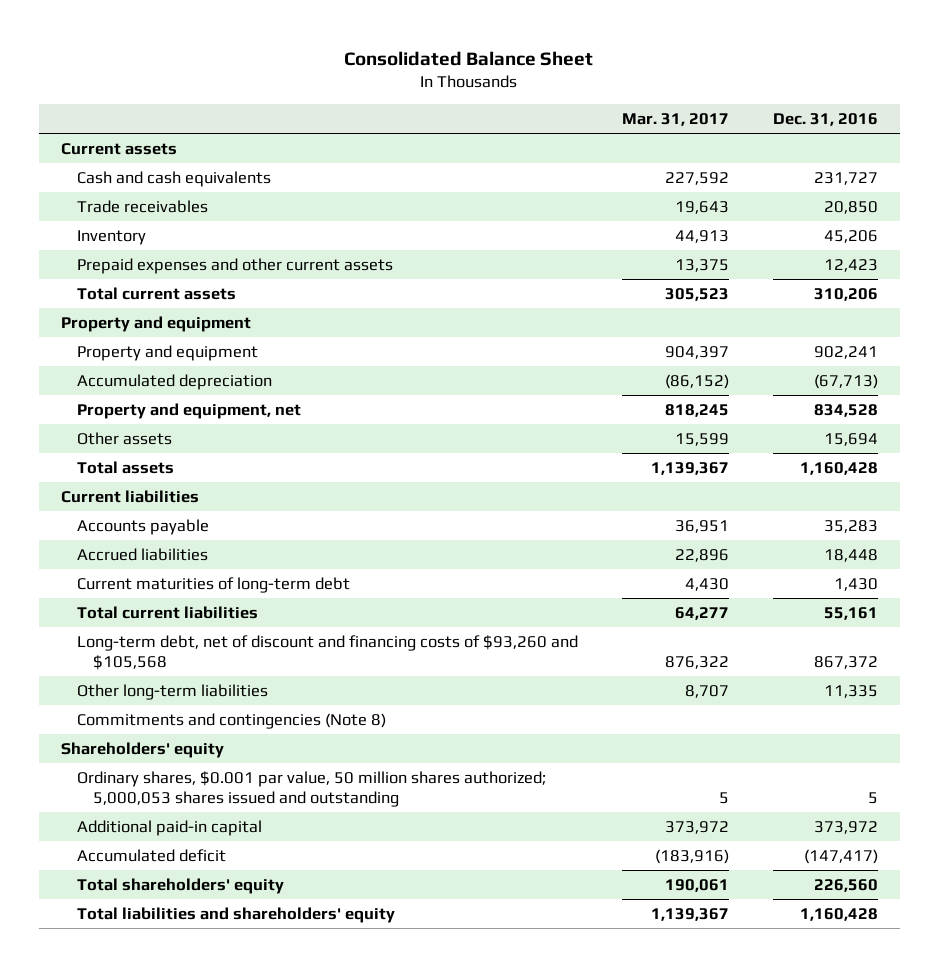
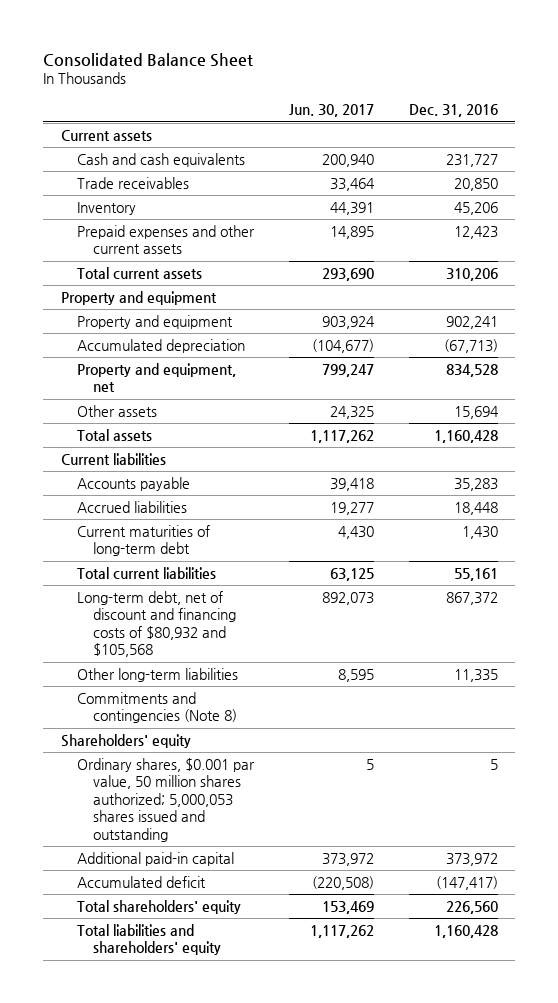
[621,112,729,126] Mar. 31, 2017 -> none
none -> [288,104,374,118] Jun. 30, 2017
[76,635,578,670] Long-term debt, net of discount and financing costs of $93,260 and $105,568 -> [76,590,236,658] Long-term debt, net of discount and financing costs of $80,932 and $105,568

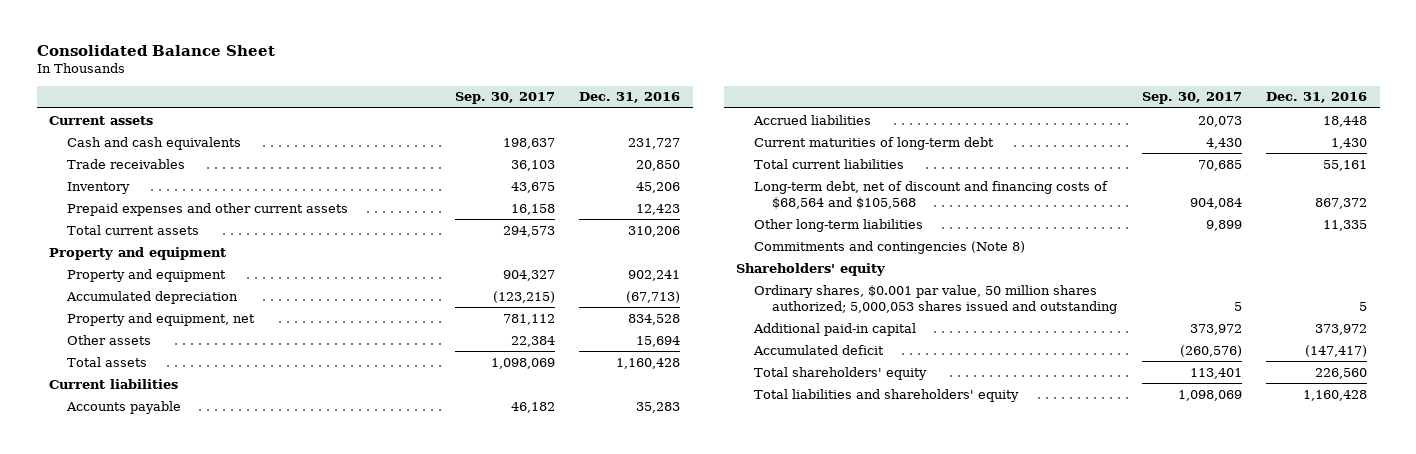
[288,104,374,118] Jun. 30, 2017 -> none
none -> [454,92,555,105] Sep. 30, 2017
[76,590,236,658] Long-term debt, net of discount and financing costs of $80,932 and $105,568 -> [754,180,1109,209] Long-term debt, net of discount and financing costs of $68,564 and $105,568

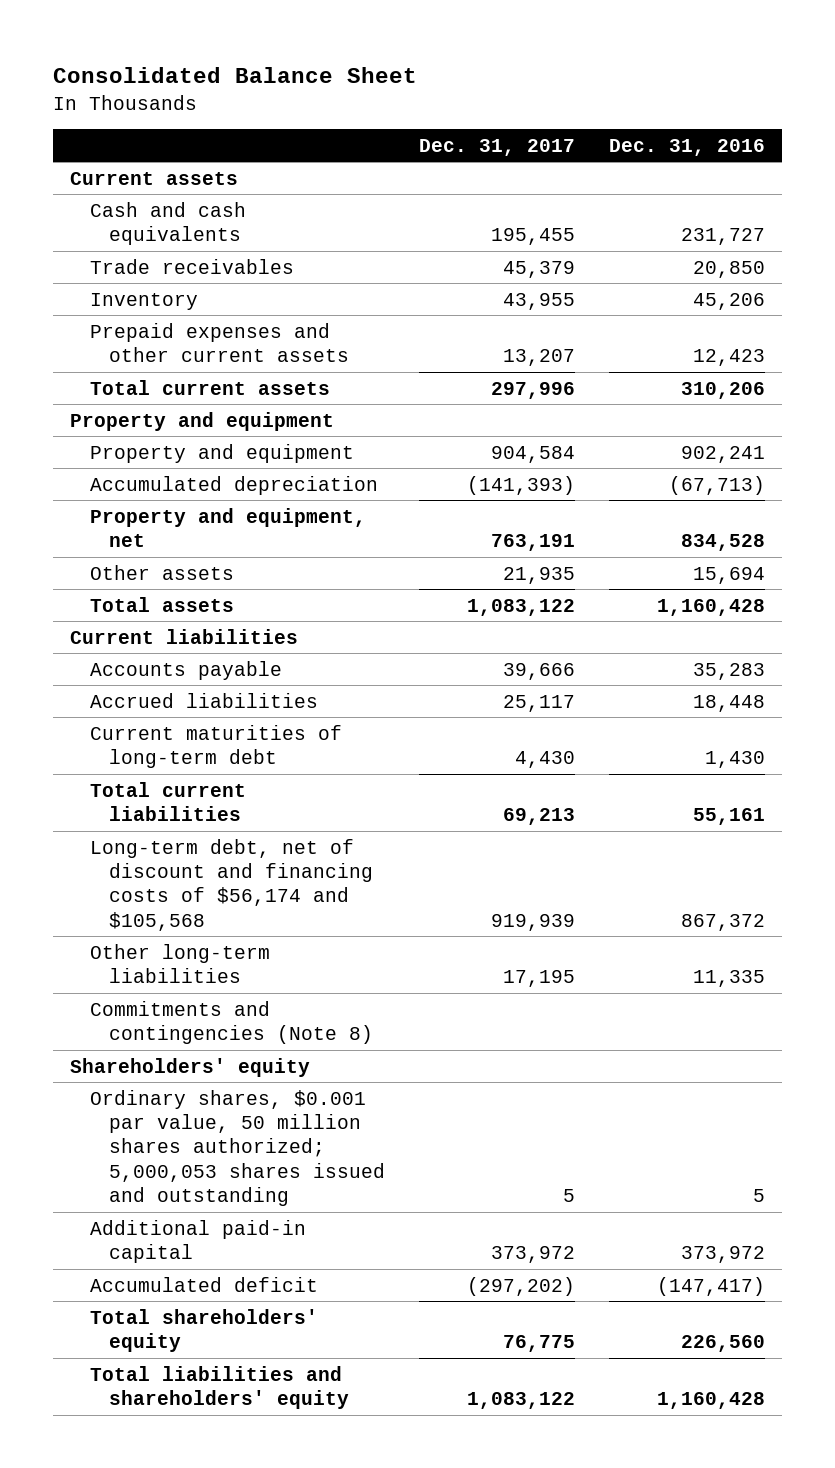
[454,92,555,105] Sep. 30, 2017 -> none
none -> [419,138,576,156] Dec. 31, 2017
[754,180,1109,209] Long-term debt, net of discount and financing costs of $68,564 and $105,568 -> [89,838,374,931] Long-term debt, net of discount and financing costs of $56,174 and $105,568

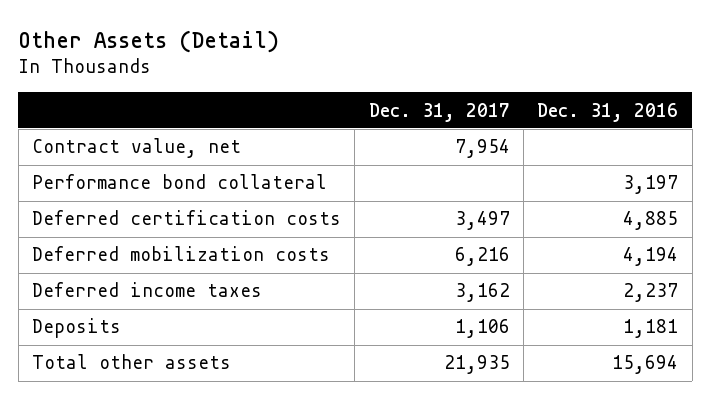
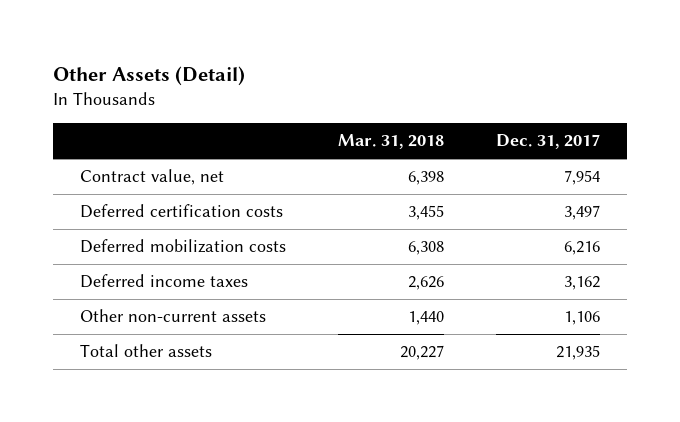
[537,102,679,122] Dec. 31, 2016 -> none
none -> [338,134,445,150] Mar. 31, 2018
[32,174,328,190] Performance bond collateral -> none
[32,318,122,339] Deposits -> [79,309,266,323] Other non-current assets

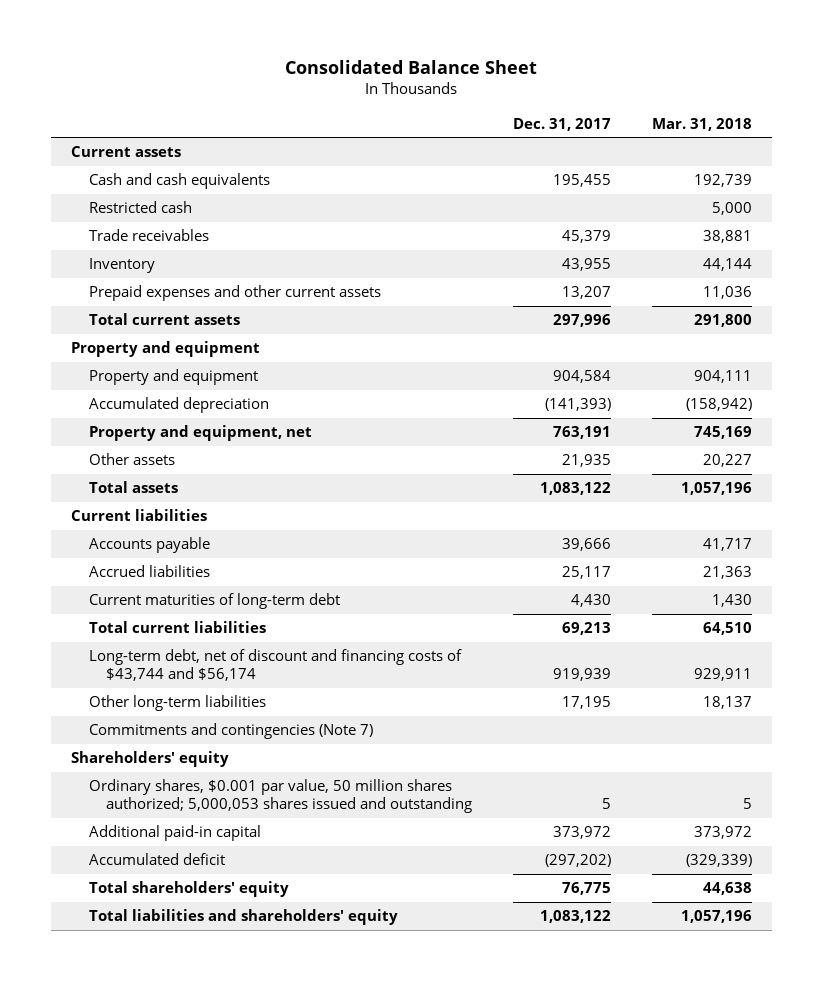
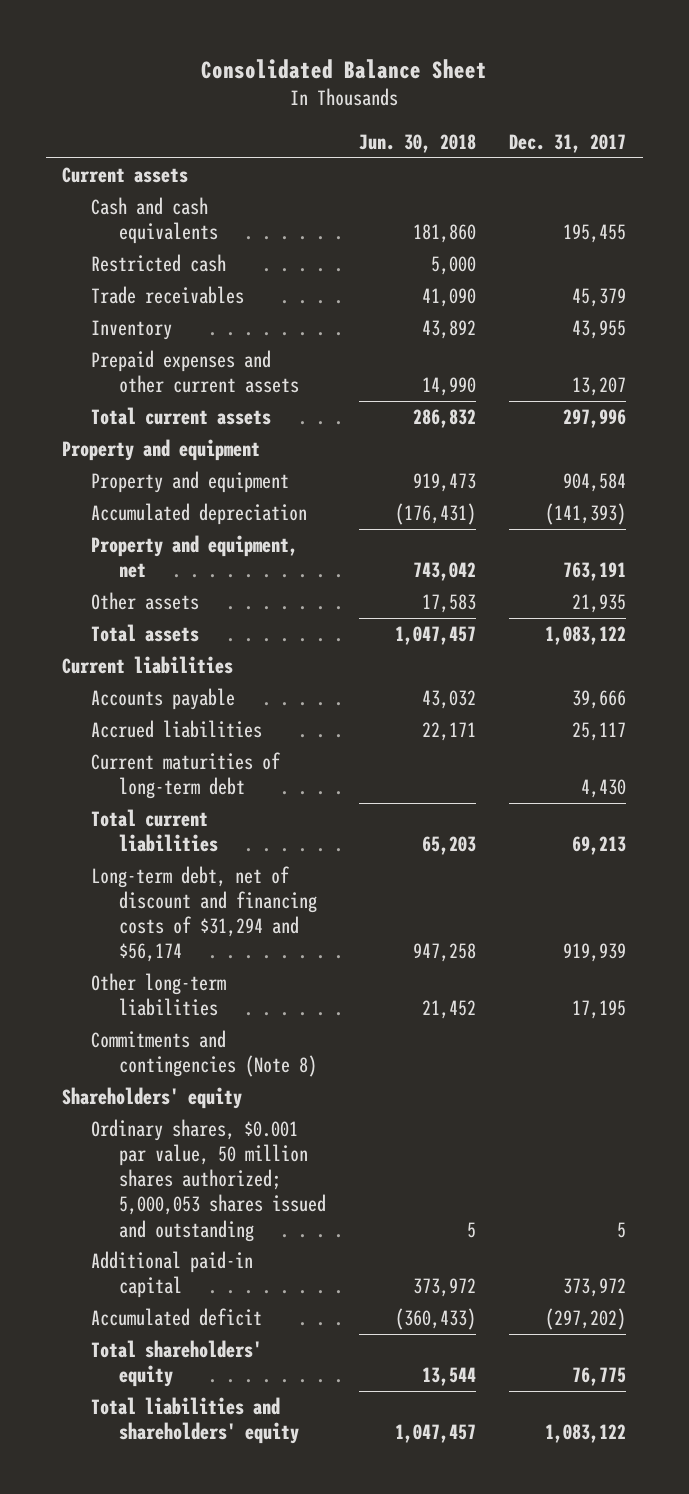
[651,117,752,131] Mar. 31, 2018 -> none
none -> [359,134,477,154] Jun. 30, 2018
[88,649,462,682] Long-term debt, net of discount and financing costs of $43,744 and $56,174 -> [90,866,318,963] Long-term debt, net of discount and financing costs of $31,294 and $56,174
[88,723,373,740] Commitments and contingencies (Note 7) -> [90,1030,318,1078] Commitments and contingencies (Note 8)

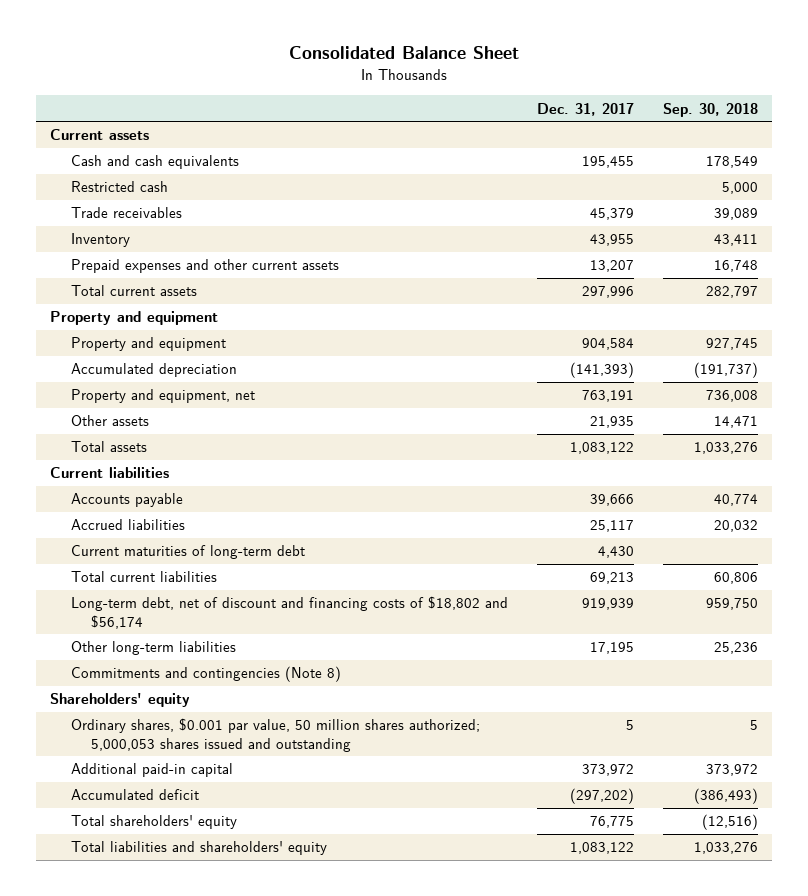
[359,134,477,154] Jun. 30, 2018 -> none
none -> [662,102,758,117] Sep. 30, 2018
[90,866,318,963] Long-term debt, net of discount and financing costs of $31,294 and $56,174 -> [70,596,508,629] Long-term debt, net of discount and financing costs of $18,802 and $56,174

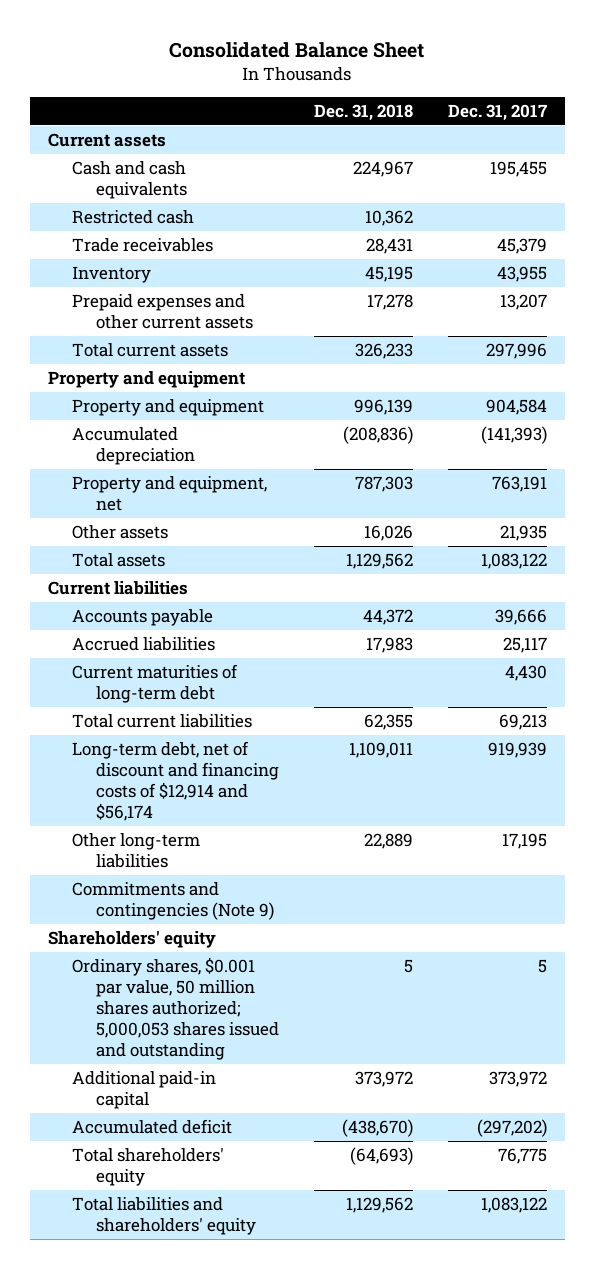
[662,102,758,117] Sep. 30, 2018 -> none
none -> [314,103,414,121] Dec. 31, 2018
[70,596,508,629] Long-term debt, net of discount and financing costs of $18,802 and $56,174 -> [71,741,280,821] Long-term debt, net of discount and financing costs of $12,914 and $56,174
[70,666,341,683] Commitments and contingencies (Note 8) -> [71,882,275,920] Commitments and contingencies (Note 9)

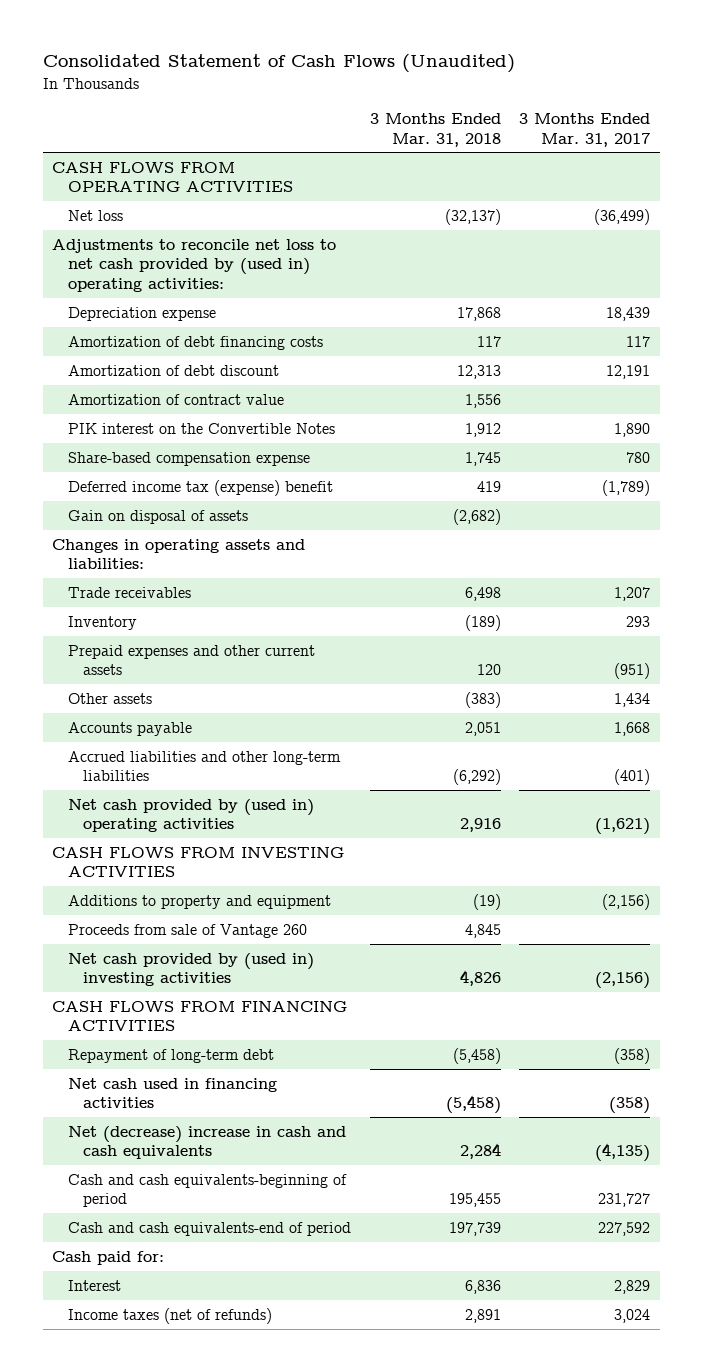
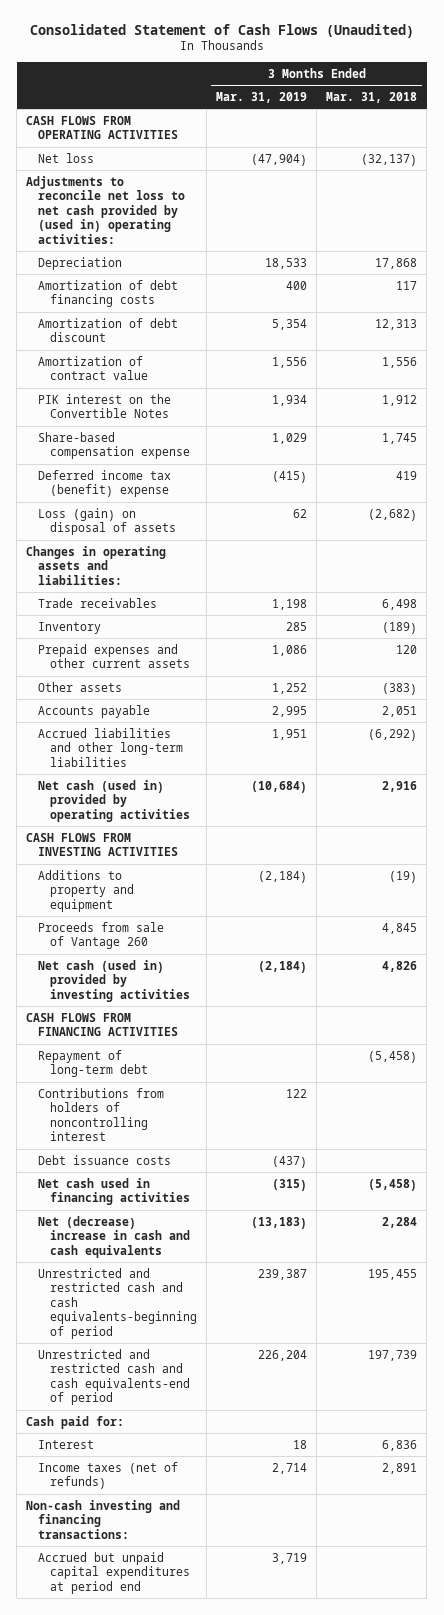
[519,112,651,147] 3 Months Ended Mar. 31, 2017 -> none
none -> [216,91,308,103] Mar. 31, 2019
[67,306,216,321] Depreciation expense -> [38,256,123,270] Depreciation
[67,479,333,496] Deferred income tax (expense) benefit -> [38,469,172,498] Deferred income tax (benefit) expense
[67,509,248,524] Gain on disposal of assets -> [38,507,177,536] Loss (gain) on disposal of assets
[67,798,314,833] Net cash provided by (used in) operating activities -> [38,779,191,822] Net cash (used in) provided by operating activities
[67,952,314,987] Net cash provided by (used in) investing activities -> [38,959,191,1002] Net cash (used in) provided by investing activities
none -> [38,1087,165,1142] Contributions from holders of noncontrolling interest
none -> [38,1154,172,1165] Debt issuance costs
[67,1173,347,1208] Cash and cash equivalents-beginning of period -> [38,1267,198,1339] Unrestricted and restricted cash and cash equivalents-beginning of period
[67,1221,351,1236] Cash and cash equivalents-end of period -> [38,1348,191,1406] Unrestricted and restricted cash and cash equivalents-end of period
none -> [26,1499,181,1539] Non-cash investing and financing transactions:
none -> [38,1551,191,1594] Accrued but unpaid capital expenditures at period end

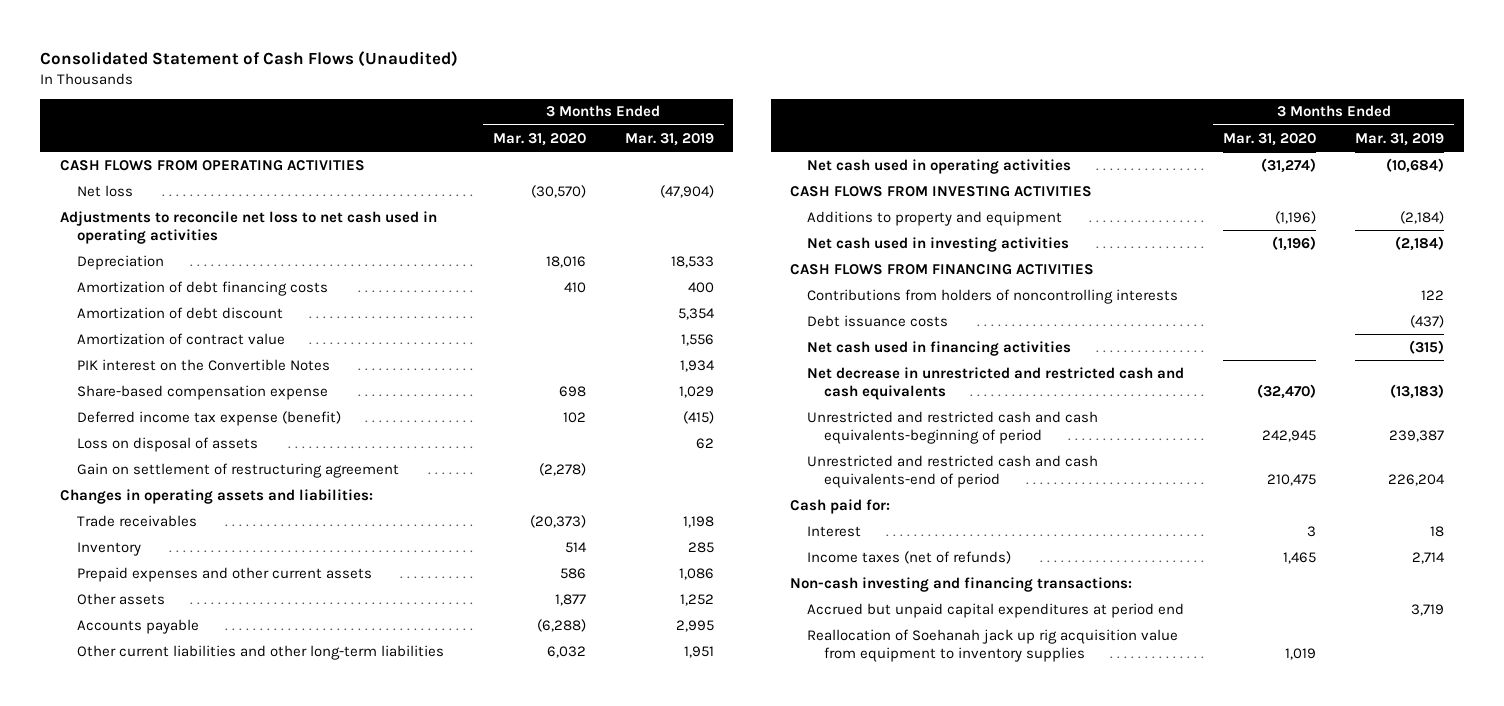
[326,91,418,103] Mar. 31, 2018 -> none
none -> [492,132,586,146] Mar. 31, 2020
[26,175,186,244] Adjustments to reconcile net loss to net cash provided by (used in) operating activities: -> [59,210,437,244] Adjustments to reconcile net loss to net cash used in operating activities
[38,469,172,498] Deferred income tax (benefit) expense -> [76,410,341,426] Deferred income tax expense (benefit)
[38,507,177,536] Loss (gain) on disposal of assets -> [76,436,258,452] Loss on disposal of assets
none -> [76,462,399,478] Gain on settlement of restructuring agreement
[38,727,184,767] Accrued liabilities and other long-term liabilities -> [76,644,444,660] Other current liabilities and other long-term liabilities
[38,779,191,822] Net cash (used in) provided by operating activities -> [807,158,1072,174] Net cash used in operating activities
[38,921,165,950] Proceeds from sale of Vantage 260 -> none
[38,959,191,1002] Net cash (used in) provided by investing activities -> [807,236,1070,252] Net cash used in investing activities
[38,1049,149,1078] Repayment of long-term debt -> none
[38,1087,165,1142] Contributions from holders of noncontrolling interest -> [807,288,1179,304] Contributions from holders of noncontrolling interests
[38,1215,191,1258] Net (decrease) increase in cash and cash equivalents -> [807,366,1185,400] Net decrease in unrestricted and restricted cash and cash equivalents
none -> [807,628,1179,662] Reallocation of Soehanah jack up rig acquisition value from equipment to inventory supplies

